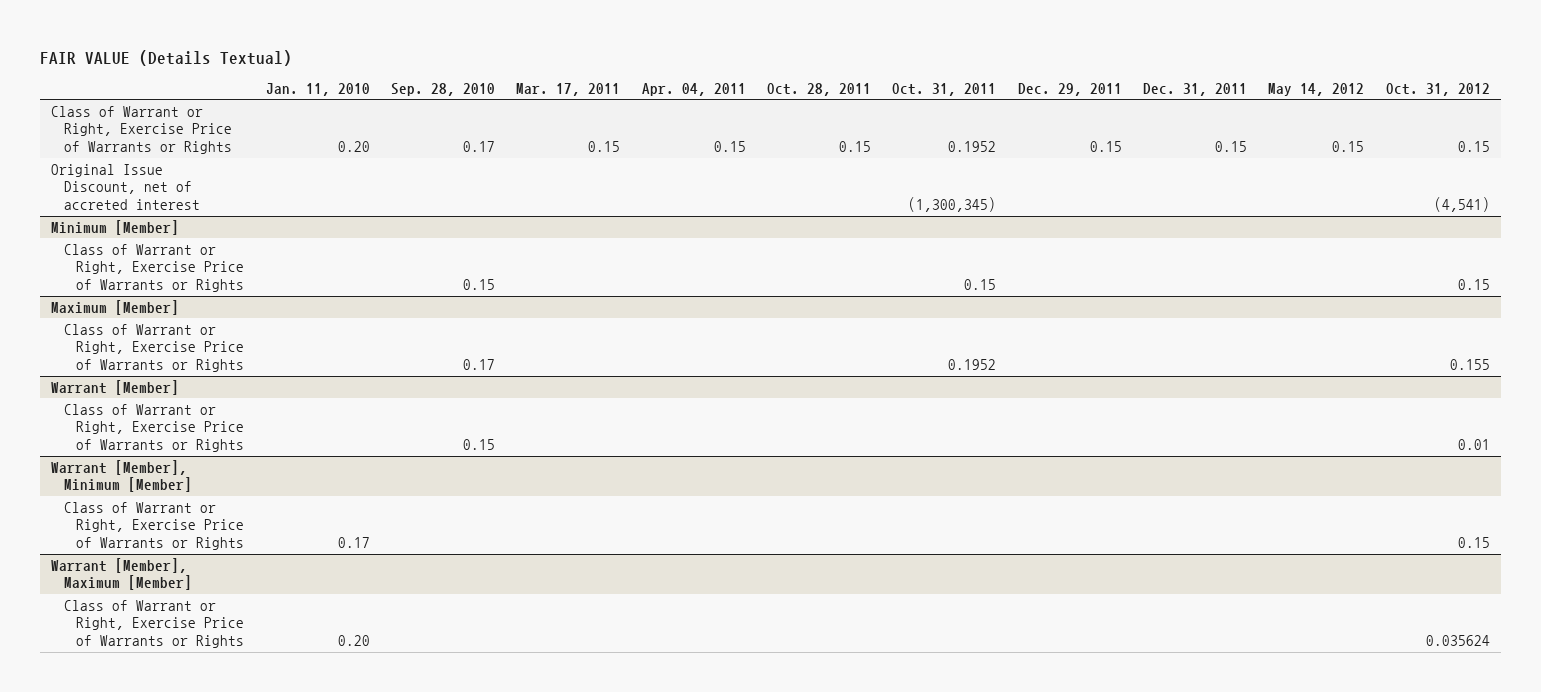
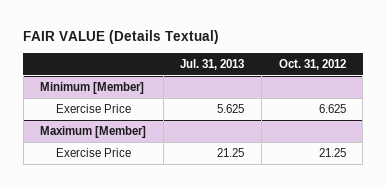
[265,82,370,96] Jan. 11, 2010 -> none
[390,82,495,96] Sep. 28, 2010 -> none
[516,82,621,96] Mar. 17, 2011 -> none
[641,82,746,96] Apr. 04, 2011 -> none
[767,82,872,96] Oct. 28, 2011 -> none
[892,82,997,96] Oct. 31, 2011 -> none
[1017,82,1122,96] Dec. 29, 2011 -> none
[1143,82,1248,96] Dec. 31, 2011 -> none
[1268,82,1365,96] May 14, 2012 -> none
none -> [180,58,245,70] Jul. 31, 2013
[51,105,232,155] Class of Warrant or Right, Exercise Price of Warrants or Rights -> none
[51,163,200,211] Original Issue Discount, net of accreted interest -> none
[63,243,245,293] Class of Warrant or Right, Exercise Price of Warrants or Rights -> [56,103,132,113] Exercise Price
[1457,279,1490,291] 0.15 -> [318,103,346,113] 6.625
[51,379,180,395] Warrant [Member] -> none
[63,403,245,453] Class of Warrant or Right, Exercise Price of Warrants or Rights -> none
[51,459,192,493] Warrant [Member], Minimum [Member] -> none
[63,501,245,551] Class of Warrant or Right, Exercise Price of Warrants or Rights -> none
[51,557,192,591] Warrant [Member], Maximum [Member] -> none
[63,599,245,649] Class of Warrant or Right, Exercise Price of Warrants or Rights -> none
[63,323,245,373] Class of Warrant or Right, Exercise Price of Warrants or Rights -> [56,147,132,157] Exercise Price
[1449,359,1490,371] 0.155 -> [318,147,346,157] 21.25

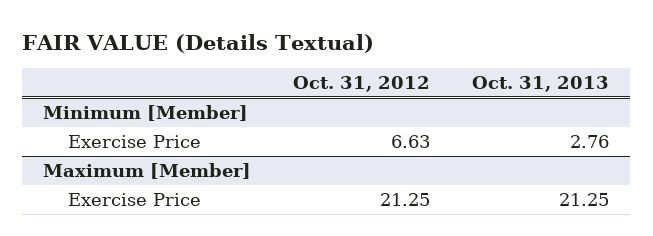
[180,58,245,70] Jul. 31, 2013 -> none
none -> [472,75,610,92] Oct. 31, 2013
[318,103,346,113] 6.625 -> [391,134,431,148] 6.63

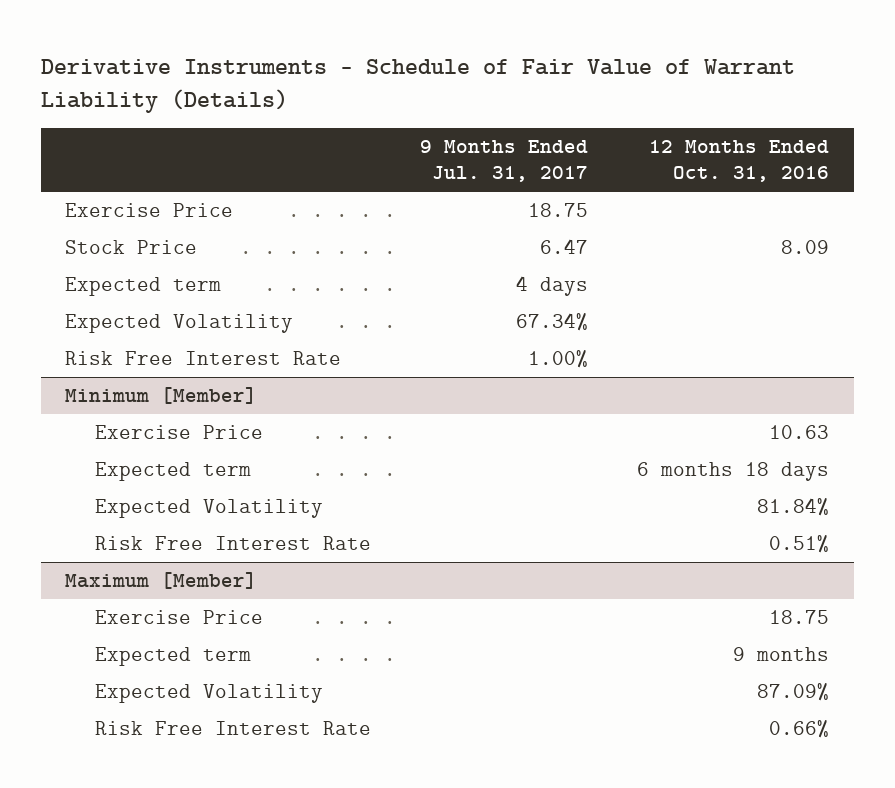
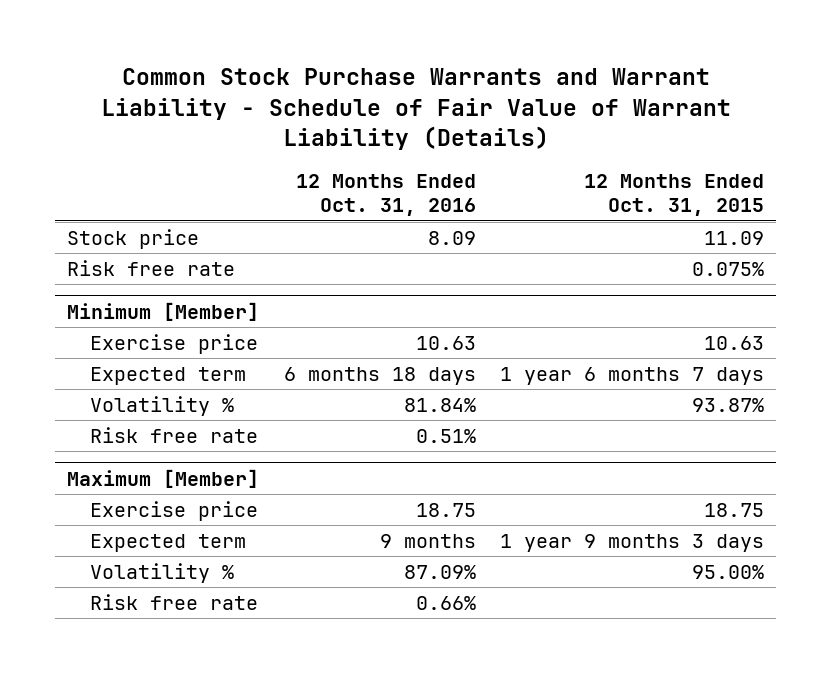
[40,58,795,113] Derivative Instruments - Schedule of Fair Value of Warrant Liability (Details) -> [100,68,731,151] Common Stock Purchase Warrants and Warrant Liability - Schedule of Fair Value of Warrant Liability (Details)
[420,140,589,183] 9 Months Ended Jul. 31, 2017 -> none
none -> [584,174,765,217] 12 Months Ended Oct. 31, 2015
[65,203,234,218] Exercise Price -> none
[65,277,222,297] Expected term -> none
[65,314,294,334] Expected Volatility -> none
[65,240,198,255] Stock Price -> [67,228,200,249] Stock price
[65,351,342,366] Risk Free Interest Rate -> [67,259,236,276] Risk free rate
[95,425,264,440] Exercise Price -> [90,333,259,354] Exercise price
[95,499,324,519] Expected Volatility -> [90,395,235,416] Volatility %
[95,536,372,551] Risk Free Interest Rate -> [90,426,259,443] Risk free rate
[95,610,264,625] Exercise Price -> [90,500,259,521] Exercise price
[95,684,324,704] Expected Volatility -> [90,562,235,583] Volatility %
[95,721,372,736] Risk Free Interest Rate -> [90,593,259,610] Risk free rate

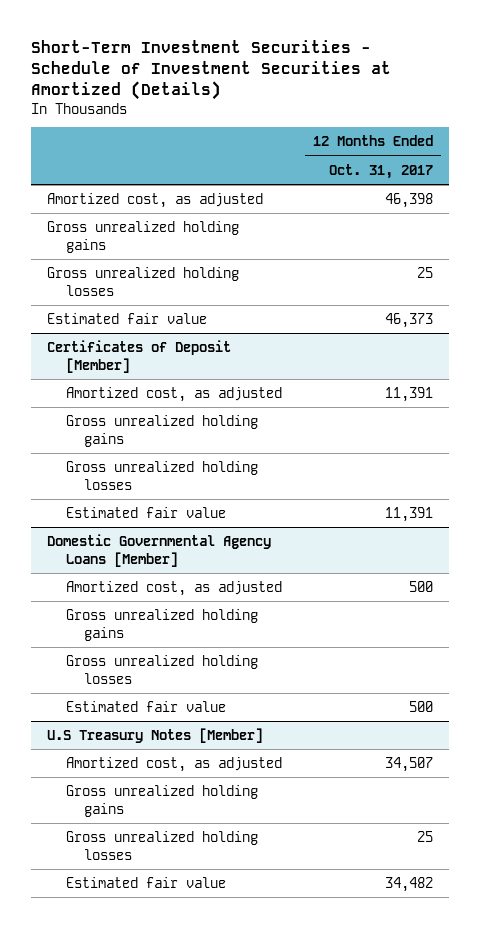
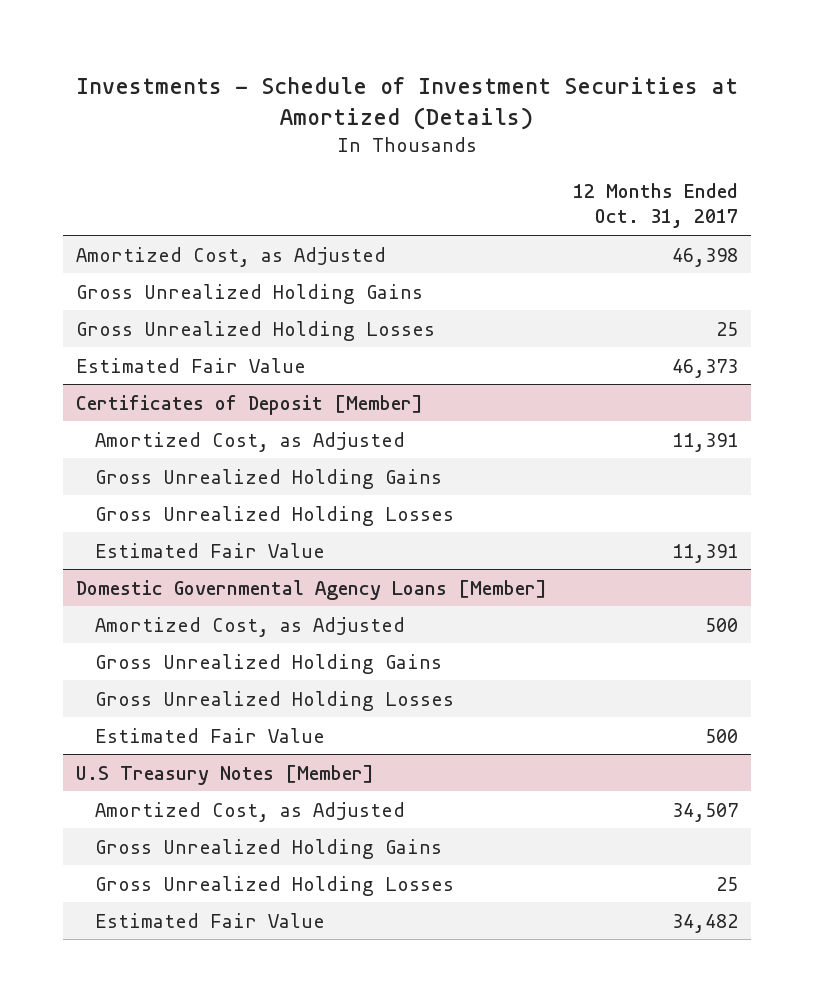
[31,39,392,101] Short-Term Investment Securities - Schedule of Investment Securities at Amortized (Details) -> [76,77,739,131] Investments - Schedule of Investment Securities at Amortized (Details)
[47,192,264,208] Amortized cost, as adjusted -> [75,246,386,267] Amortized Cost, as Adjusted
[47,220,240,253] Gross unrealized holding gains -> [75,283,423,304] Gross Unrealized Holding Gains
[47,266,240,296] Gross unrealized holding losses -> [75,320,435,341] Gross Unrealized Holding Losses
[47,312,208,324] Estimated fair value -> [75,357,306,373] Estimated Fair Value
[65,386,282,402] Amortized cost, as adjusted -> [94,431,405,452] Amortized Cost, as Adjusted
[65,414,258,447] Gross unrealized holding gains -> [94,468,442,489] Gross Unrealized Holding Gains
[65,460,258,490] Gross unrealized holding losses -> [94,505,454,526] Gross Unrealized Holding Losses
[65,506,226,518] Estimated fair value -> [94,542,325,558] Estimated Fair Value
[65,580,282,596] Amortized cost, as adjusted -> [94,616,405,637] Amortized Cost, as Adjusted
[65,608,258,641] Gross unrealized holding gains -> [94,653,442,674] Gross Unrealized Holding Gains
[65,654,258,684] Gross unrealized holding losses -> [94,690,454,711] Gross Unrealized Holding Losses
[65,700,226,712] Estimated fair value -> [94,727,325,743] Estimated Fair Value
[65,756,282,772] Amortized cost, as adjusted -> [94,801,405,822] Amortized Cost, as Adjusted
[65,784,258,817] Gross unrealized holding gains -> [94,838,442,859] Gross Unrealized Holding Gains
[65,830,258,860] Gross unrealized holding losses -> [94,875,454,896] Gross Unrealized Holding Losses
[65,876,226,888] Estimated fair value -> [94,912,325,928] Estimated Fair Value

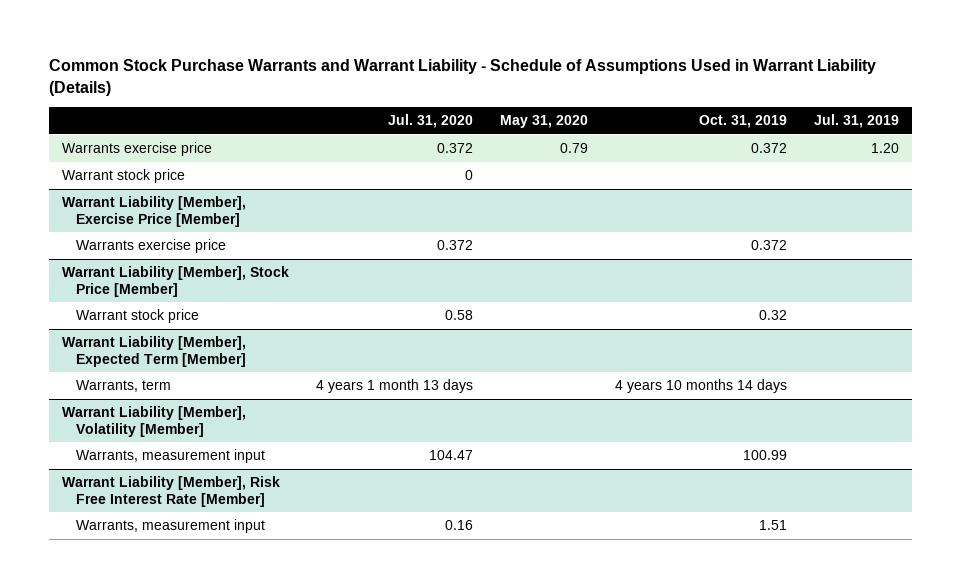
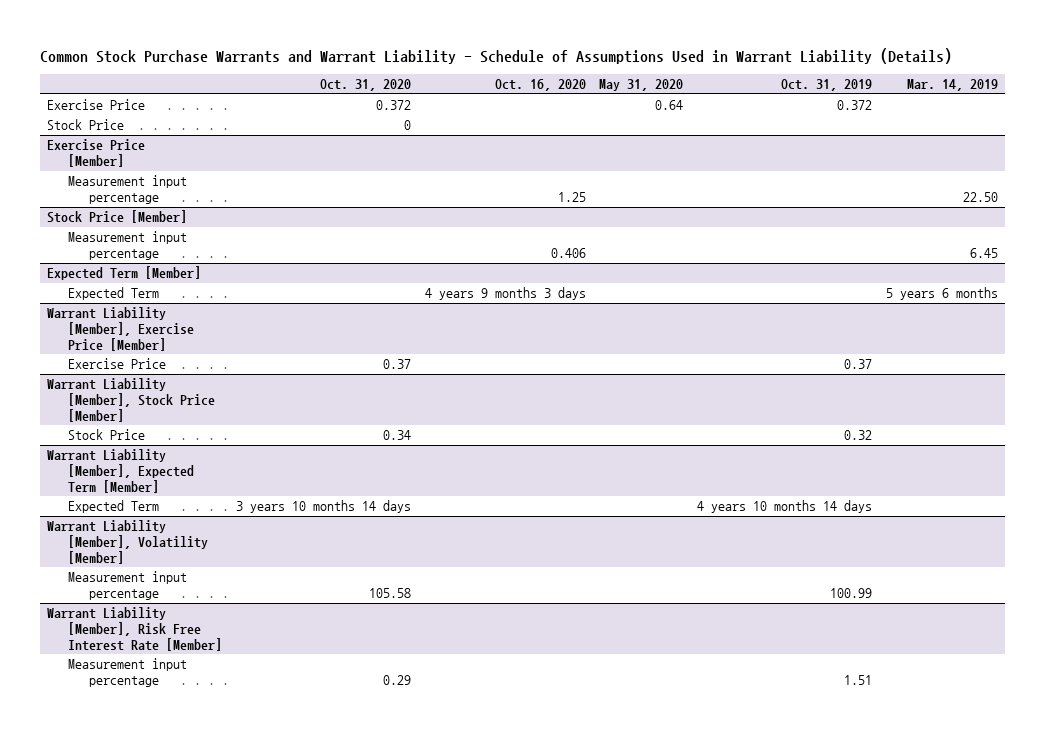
[388,114,474,129] Jul. 31, 2020 -> none
[813,114,899,129] Jul. 31, 2019 -> none
none -> [319,79,411,92] Oct. 31, 2020
none -> [494,79,586,92] Oct. 16, 2020
none -> [907,79,999,92] Mar. 14, 2019
[62,142,213,157] Warrants exercise price -> [46,99,145,111] Exercise Price
[559,143,588,154] 0.79 -> [655,100,684,111] 0.64
[62,169,186,184] Warrant stock price -> [46,119,124,131] Stock Price
none -> [46,139,145,167] Exercise Price [Member]
none -> [67,175,187,204] Measurement input percentage
none -> [46,210,187,224] Stock Price [Member]
none -> [67,231,187,260] Measurement input percentage
none -> [46,266,201,281] Expected Term [Member]
none -> [67,287,159,301] Expected Term
[76,239,227,254] Warrants exercise price -> [67,358,166,370] Exercise Price
[750,240,787,251] 0.372 -> [844,359,873,370] 0.37
[76,309,200,324] Warrant stock price -> [67,429,145,441] Stock Price
[76,380,172,393] Warrants, term -> [67,500,159,514] Expected Term
[76,449,266,464] Warrants, measurement input -> [67,571,187,600] Measurement input percentage
[76,519,266,534] Warrants, measurement input -> [67,658,187,687] Measurement input percentage

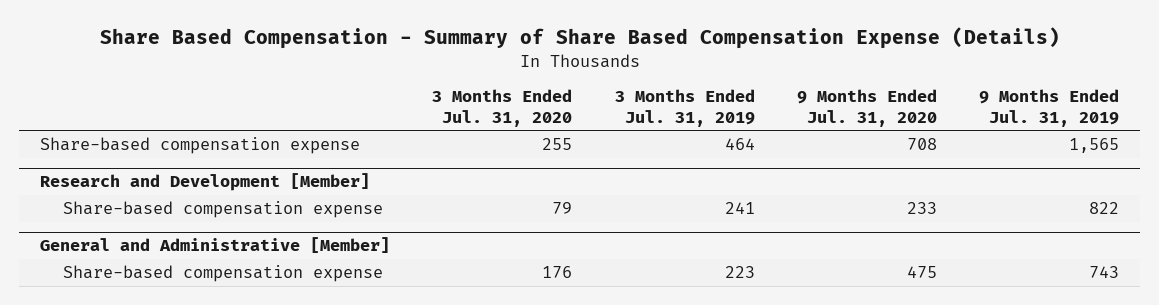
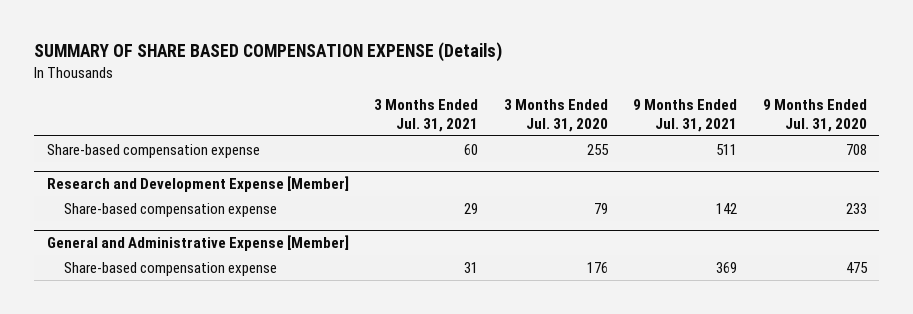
[99,27,1060,50] Share Based Compensation - Summary of Share Based Compensation Expense (Details) -> [34,42,503,63] SUMMARY OF SHARE BASED COMPENSATION EXPENSE (Details)
[614,89,755,127] 3 Months Ended Jul. 31, 2019 -> none
[978,89,1119,127] 9 Months Ended Jul. 31, 2019 -> none
none -> [374,99,479,132] 3 Months Ended Jul. 31, 2021
none -> [633,99,738,132] 9 Months Ended Jul. 31, 2021
[40,173,371,192] Research and Development [Member] -> [46,175,349,192] Research and Development Expense [Member]
[40,237,391,254] General and Administrative [Member] -> [46,234,349,251] General and Administrative Expense [Member]

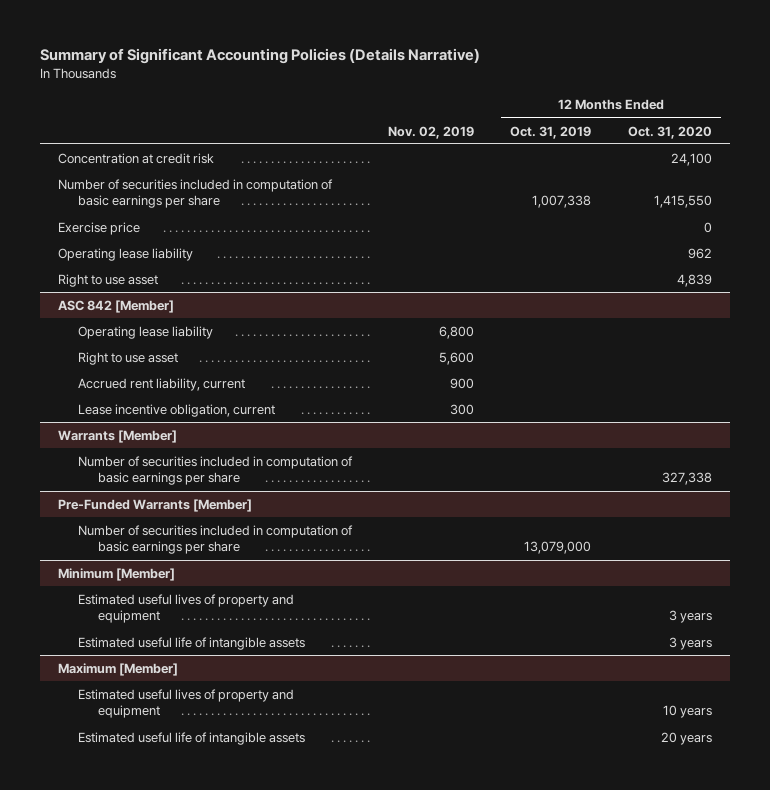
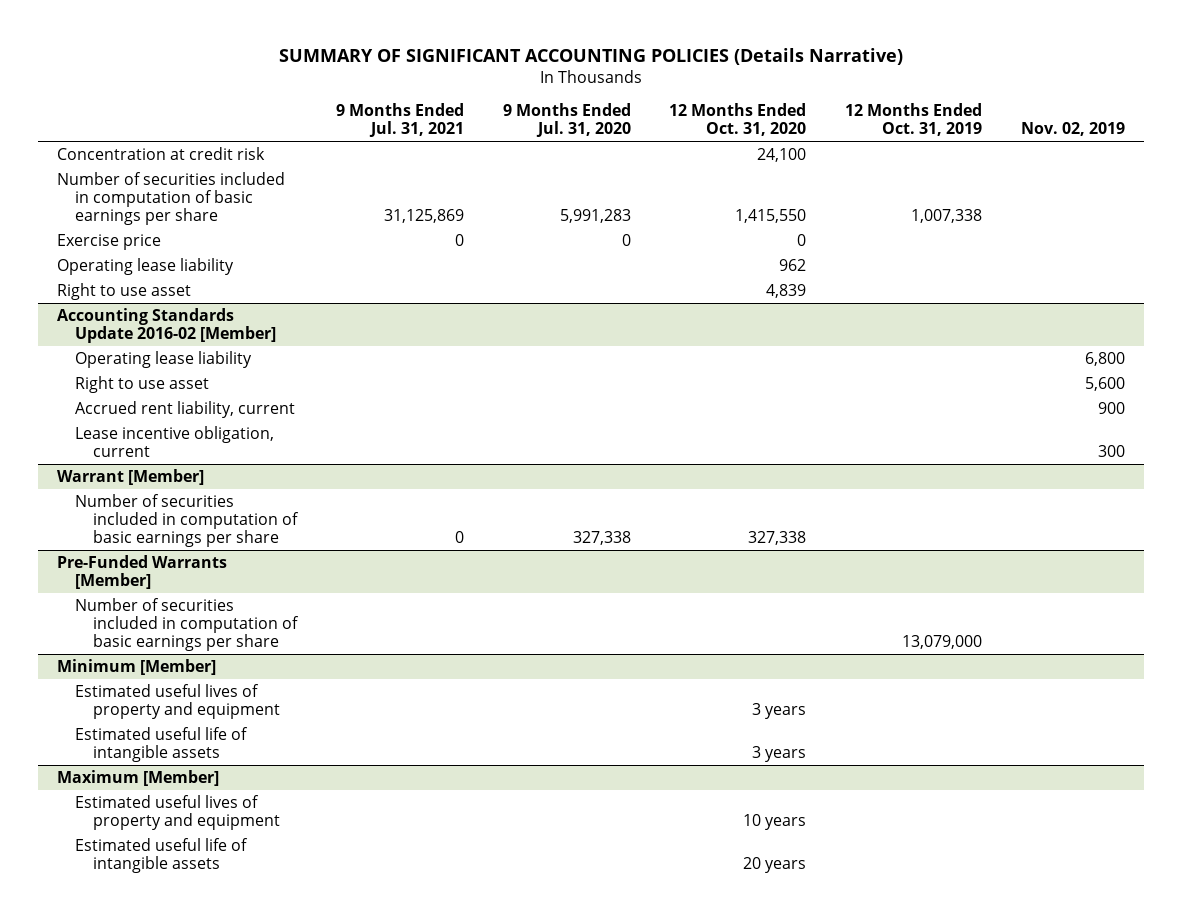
[39,48,480,65] Summary of Significant Accounting Policies (Details Narrative) -> [279,47,904,65] SUMMARY OF SIGNIFICANT ACCOUNTING POLICIES (Details Narrative)
none -> [335,103,464,138] 9 Months Ended Jul. 31, 2021
none -> [502,103,631,138] 9 Months Ended Jul. 31, 2020
[58,299,175,313] ASC 842 [Member] -> [57,308,277,344] Accounting Standards Update 2016-02 [Member]
[58,429,178,443] Warrants [Member] -> [57,469,205,486] Warrant [Member]

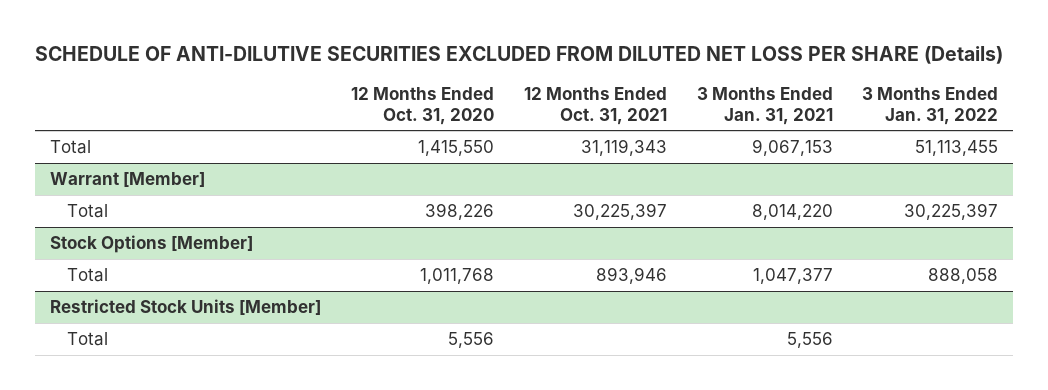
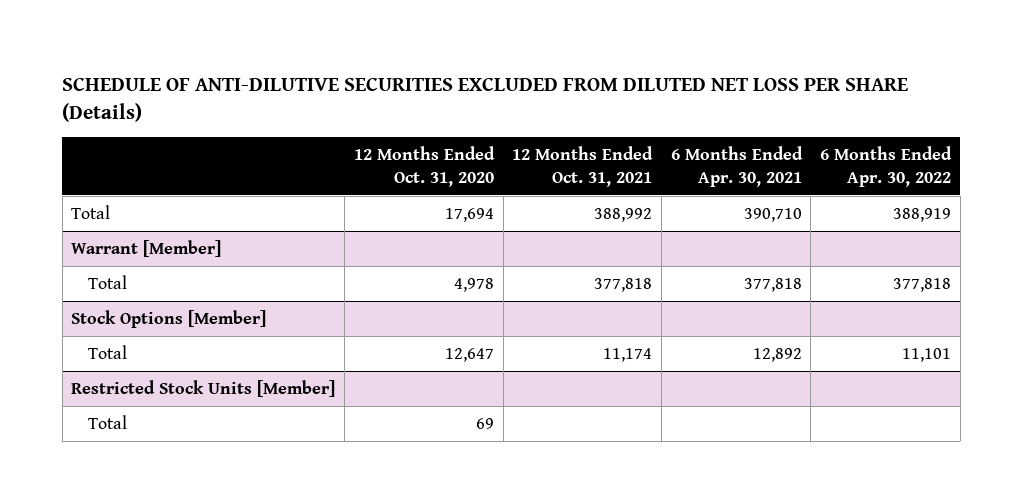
[696,86,833,125] 3 Months Ended Jan. 31, 2021 -> none
[862,86,999,125] 3 Months Ended Jan. 31, 2022 -> none
none -> [670,146,803,187] 6 Months Ended Apr. 30, 2021
none -> [820,146,953,187] 6 Months Ended Apr. 30, 2022
[417,140,494,157] 1,415,550 -> [444,208,494,223] 17,694
[580,139,667,157] 31,119,343 -> [594,208,653,223] 388,992
[424,203,494,221] 398,226 -> [453,278,494,293] 4,978
[572,203,667,221] 30,225,397 -> [594,278,653,293] 377,818
[419,268,494,285] 1,011,768 -> [444,348,494,363] 12,647
[595,267,667,285] 893,946 -> [603,348,653,363] 11,174
[447,332,494,349] 5,556 -> [475,418,494,430] 69

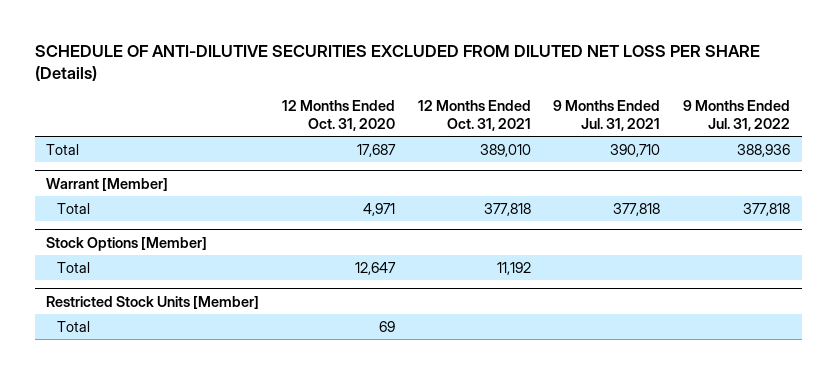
[670,146,803,187] 6 Months Ended Apr. 30, 2021 -> none
[820,146,953,187] 6 Months Ended Apr. 30, 2022 -> none
none -> [553,100,661,131] 9 Months Ended Jul. 31, 2021
none -> [683,100,791,131] 9 Months Ended Jul. 31, 2022
[444,208,494,223] 17,694 -> [356,143,396,157] 17,687
[594,208,653,223] 388,992 -> [479,143,531,157] 389,010
[453,278,494,293] 4,978 -> [362,202,395,216] 4,971
[603,348,653,363] 11,174 -> [496,261,531,275] 11,192

